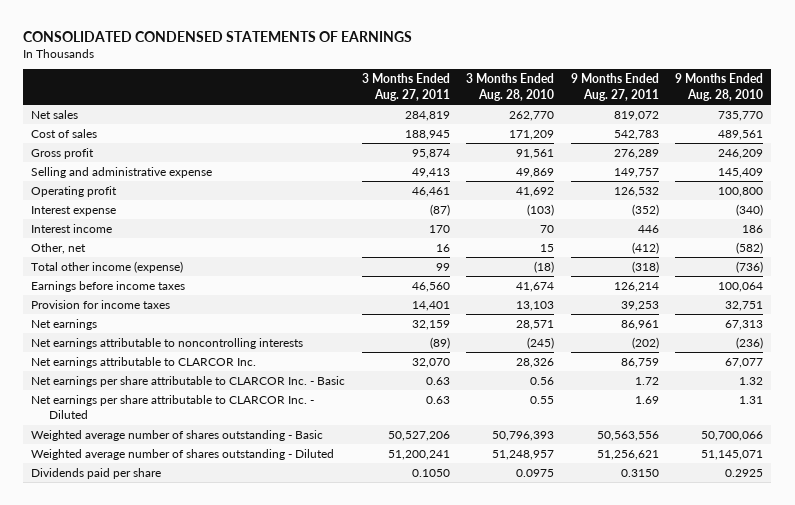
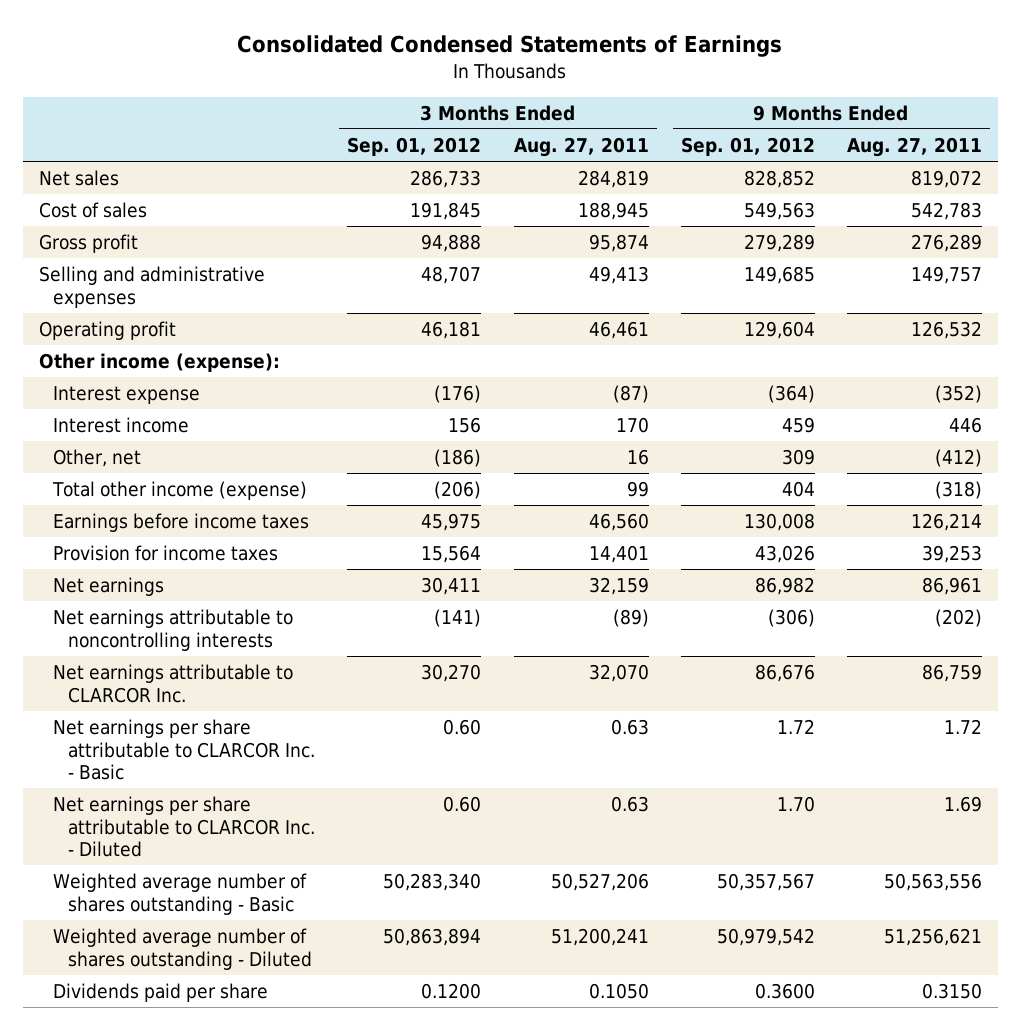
[23,30,413,42] CONSOLIDATED CONDENSED STATEMENTS OF EARNINGS -> [237,35,783,58] Consolidated Condensed Statements of Earnings
[466,73,555,101] 3 Months Ended Aug. 28, 2010 -> none
[675,73,764,101] 9 Months Ended Aug. 28, 2010 -> none
none -> [347,137,482,157] Sep. 01, 2012
none -> [680,137,815,157] Sep. 01, 2012
[31,166,213,178] Selling and administrative expense -> [38,266,265,308] Selling and administrative expenses
none -> [38,353,280,373] Other income (expense):

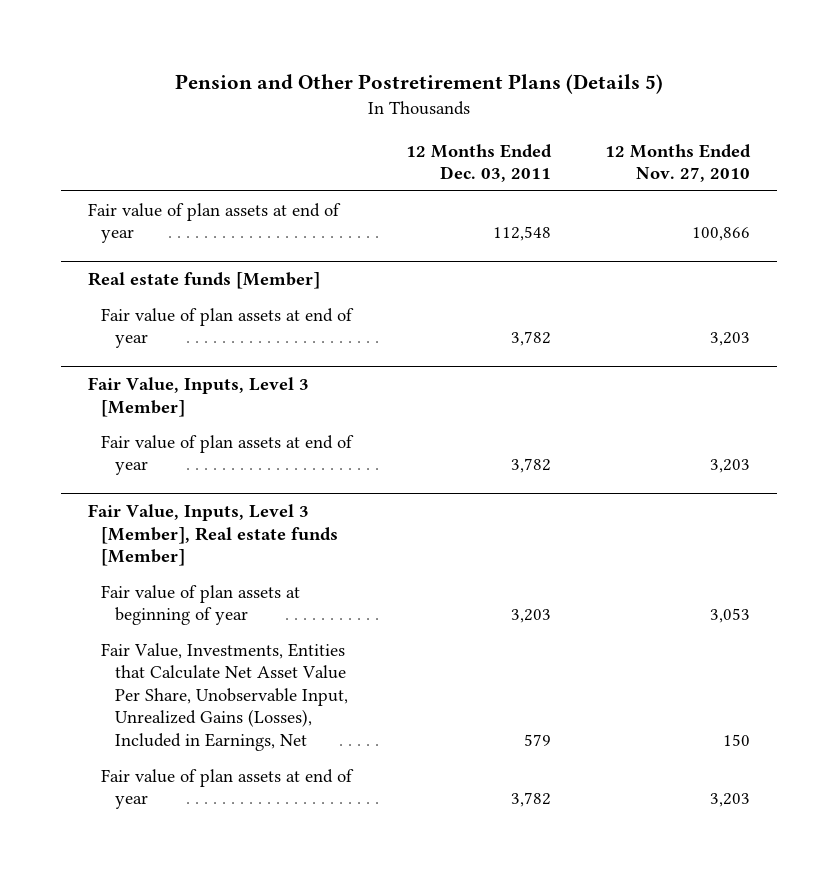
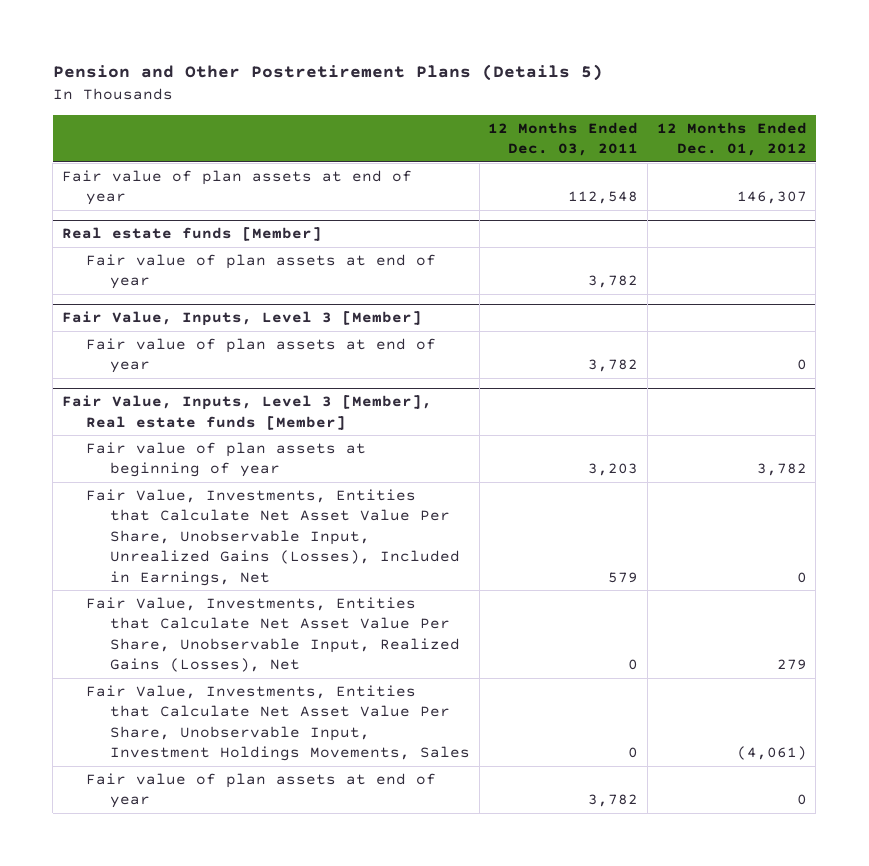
[605,143,752,183] 12 Months Ended Nov. 27, 2010 -> none
none -> [656,121,807,157] 12 Months Ended Dec. 01, 2012
none -> [85,596,460,673] Fair Value, Investments, Entities that Calculate Net Asset Value Per Share, Unobservable Input, Realized Gains (Losses), Net
none -> [85,684,470,762] Fair Value, Investments, Entities that Calculate Net Asset Value Per Share, Unobservable Input, Investment Holdings Movements, Sales

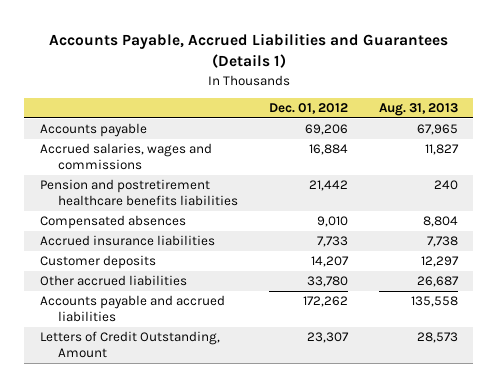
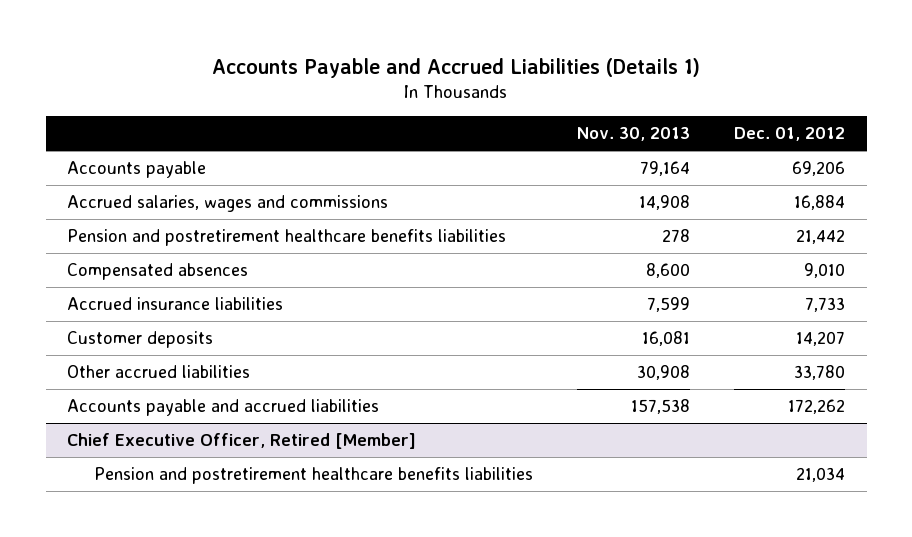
[48,33,448,69] Accounts Payable, Accrued Liabilities and Guarantees (Details 1) -> [212,57,701,78] Accounts Payable and Accrued Liabilities (Details 1)
[378,103,458,117] Aug. 31, 2013 -> none
none -> [577,127,691,142] Nov. 30, 2013
[39,331,220,358] Letters of Credit Outstanding, Amount -> none
none -> [67,433,417,450] Chief Executive Officer, Retired [Member]
none -> [94,467,534,485] Pension and postretirement healthcare benefits liabilities

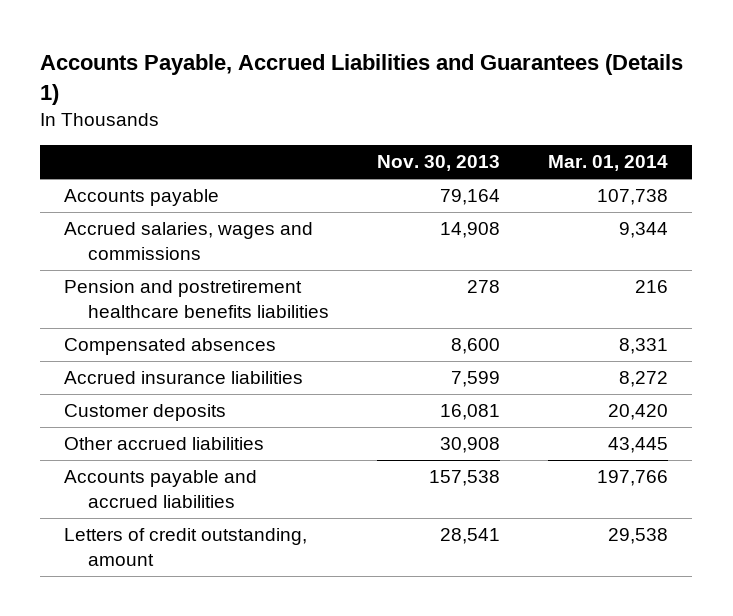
[212,57,701,78] Accounts Payable and Accrued Liabilities (Details 1) -> [40,54,684,105] Accounts Payable, Accrued Liabilities and Guarantees (Details 1)
[733,127,845,142] Dec. 01, 2012 -> none
none -> [548,155,669,172] Mar. 01, 2014
[67,433,417,450] Chief Executive Officer, Retired [Member] -> none
[94,467,534,485] Pension and postretirement healthcare benefits liabilities -> none
none -> [64,528,308,566] Letters of credit outstanding, amount

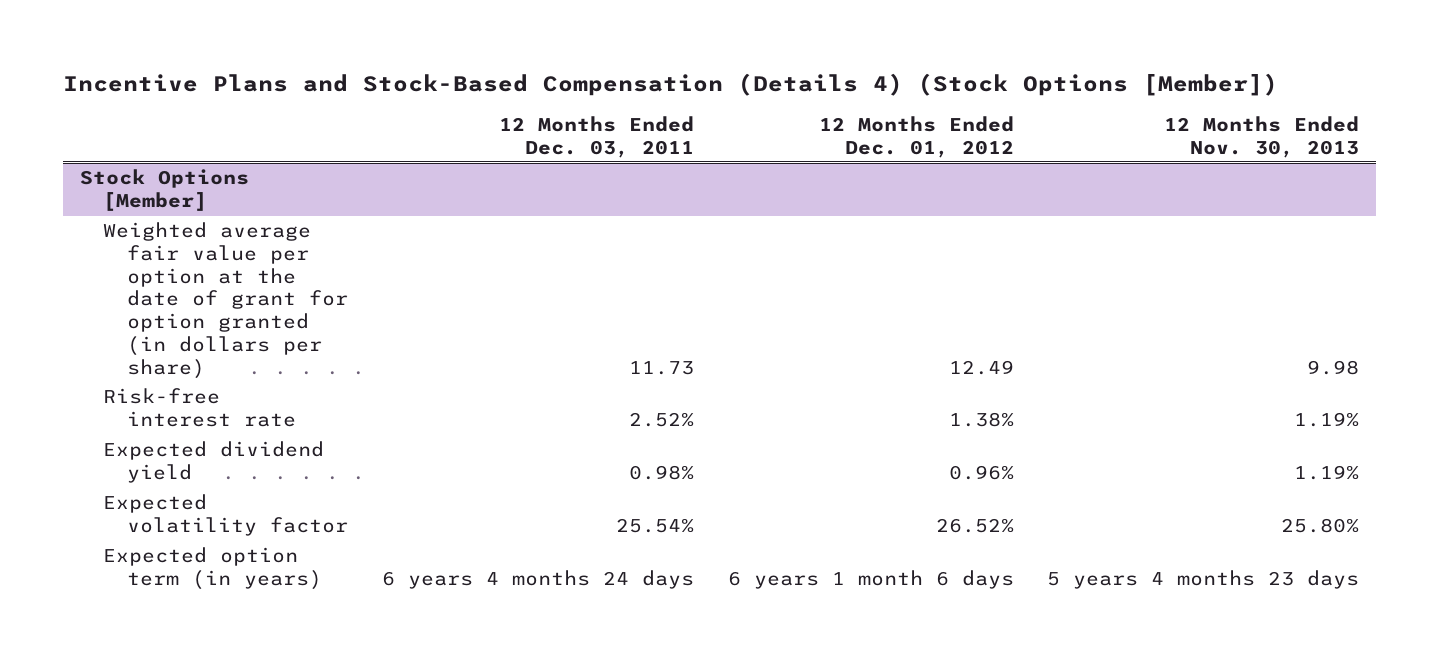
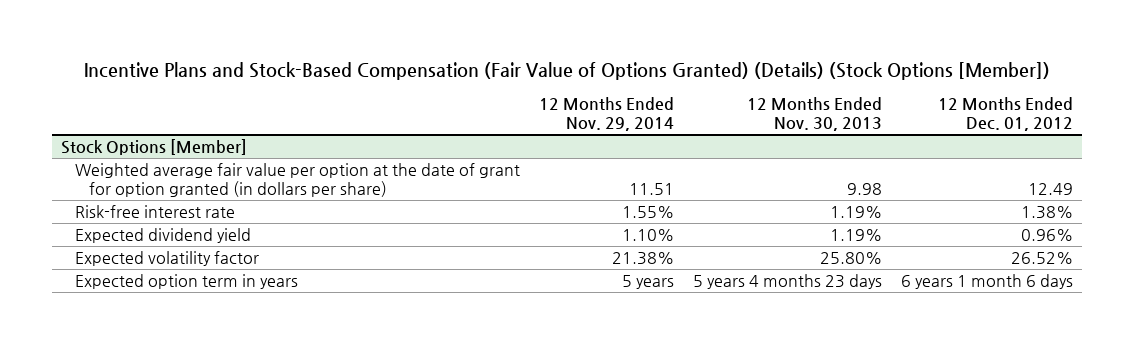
[62,73,1278,97] Incentive Plans and Stock-Based Compensation (Details 4) (Stock Options [Member]) -> [84,62,1051,81] Incentive Plans and Stock-Based Compensation (Fair Value of Options Granted) (Details) (Stock Options [Member])
[498,115,694,158] 12 Months Ended Dec. 03, 2011 -> none
none -> [539,97,675,132] 12 Months Ended Nov. 29, 2014
[103,547,323,591] Expected option term (in years) -> [75,274,299,290] Expected option term in years

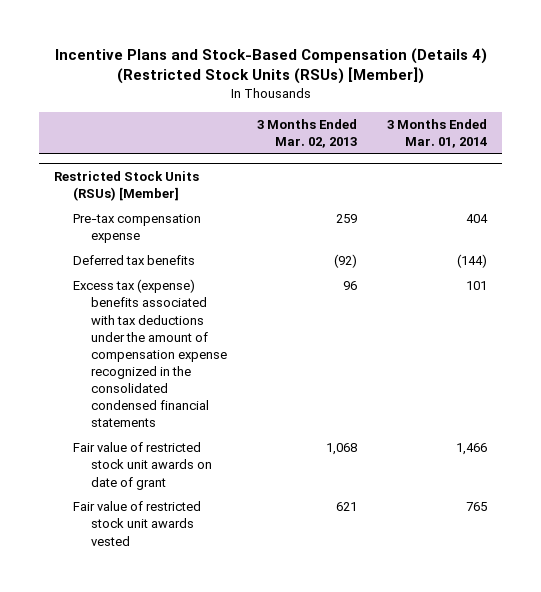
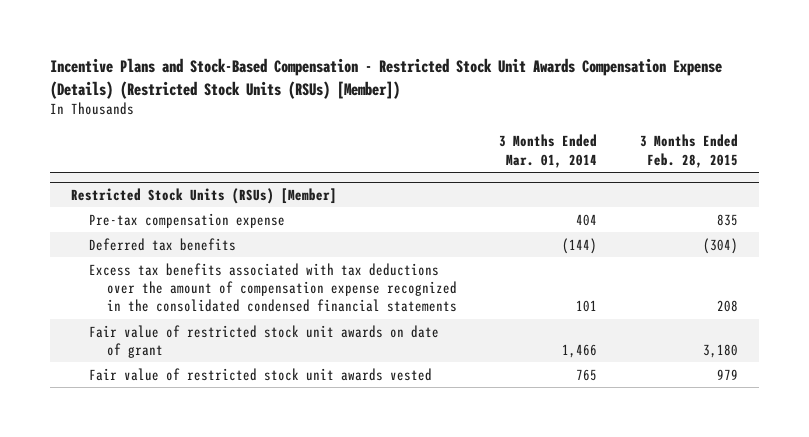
[54,47,487,85] Incentive Plans and Stock-Based Compensation (Details 4) (Restricted Stock Units (RSUs) [Member]) -> [50,58,723,99] Incentive Plans and Stock-Based Compensation - Restricted Stock Unit Awards Compensation Expense (Details) (Restricted Stock Units (RSUs) [Member])
[256,118,357,148] 3 Months Ended Mar. 02, 2013 -> none
none -> [639,134,738,168] 3 Months Ended Feb. 28, 2015
[72,279,228,428] Excess tax (expense) benefits associated with tax deductions under the amount of compensation expense recognized in the consolidated condensed financial statements -> [89,262,458,313] Excess tax benefits associated with tax deductions over the amount of compensation expense recognized in the consolidated condensed financial statements

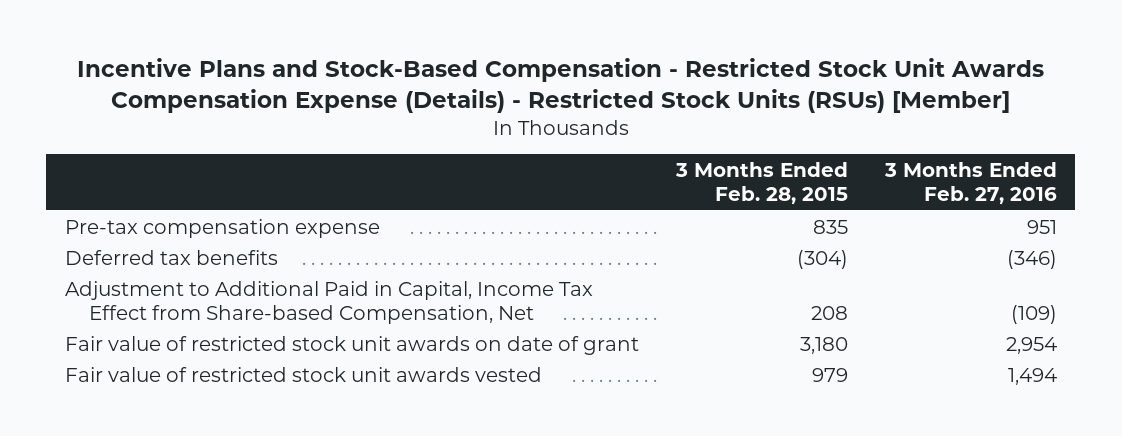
[50,58,723,99] Incentive Plans and Stock-Based Compensation - Restricted Stock Unit Awards Compensation Expense (Details) (Restricted Stock Units (RSUs) [Member]) -> [76,58,1044,113] Incentive Plans and Stock-Based Compensation - Restricted Stock Unit Awards Compensation Expense (Details) - Restricted Stock Units (RSUs) [Member]
[499,134,598,168] 3 Months Ended Mar. 01, 2014 -> none
none -> [883,162,1057,205] 3 Months Ended Feb. 27, 2016
[71,187,338,204] Restricted Stock Units (RSUs) [Member] -> none
[89,262,458,313] Excess tax benefits associated with tax deductions over the amount of compensation expense recognized in the consolidated condensed financial statements -> none
none -> [64,280,593,324] Adjustment to Additional Paid in Capital, Income Tax Effect from Share-based Compensation, Net

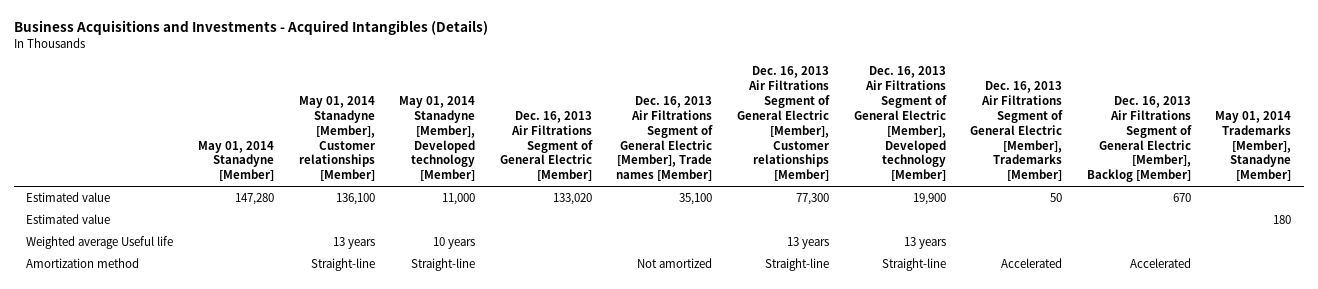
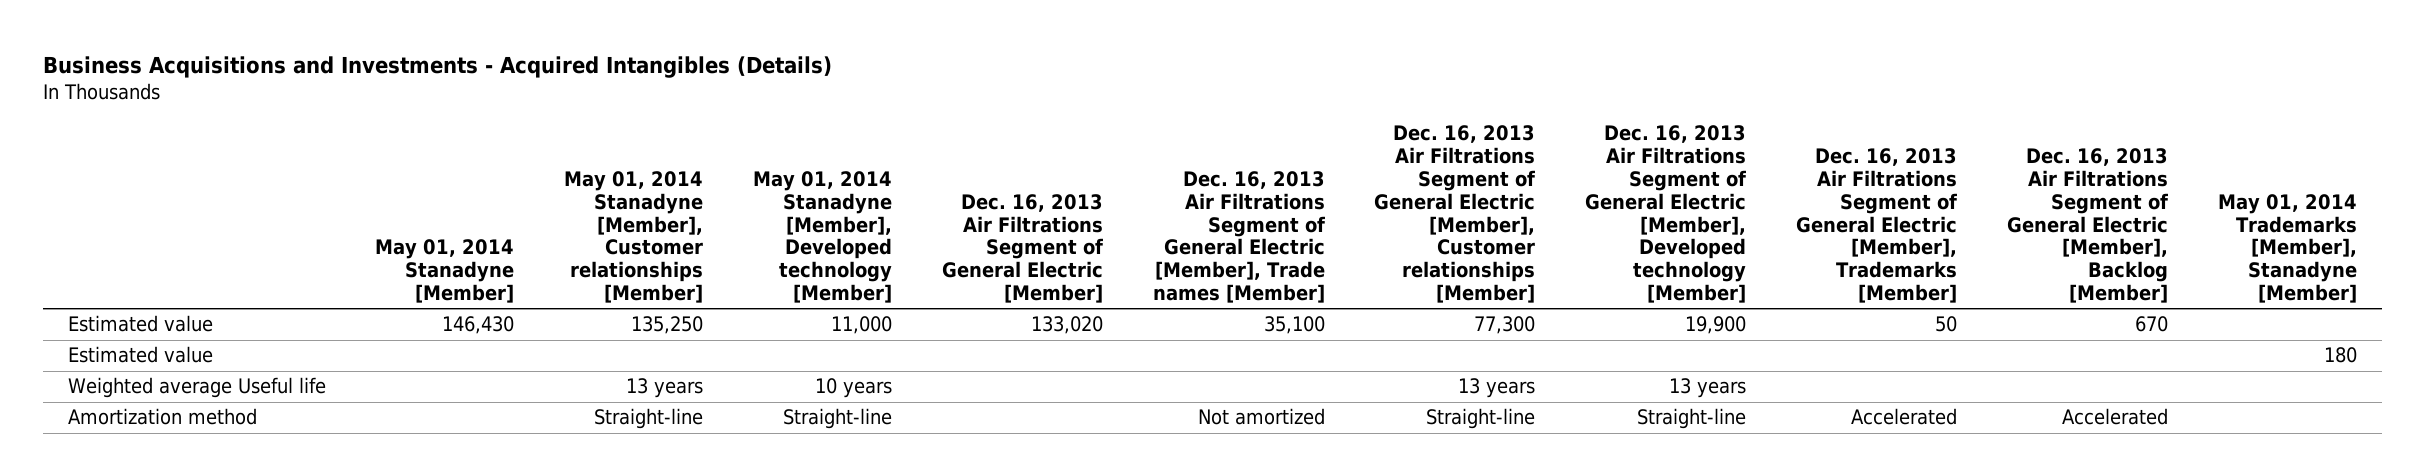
[234,193,274,206] 147,280 -> [442,316,515,335] 146,430
[335,193,375,206] 136,100 -> [631,316,704,335] 135,250

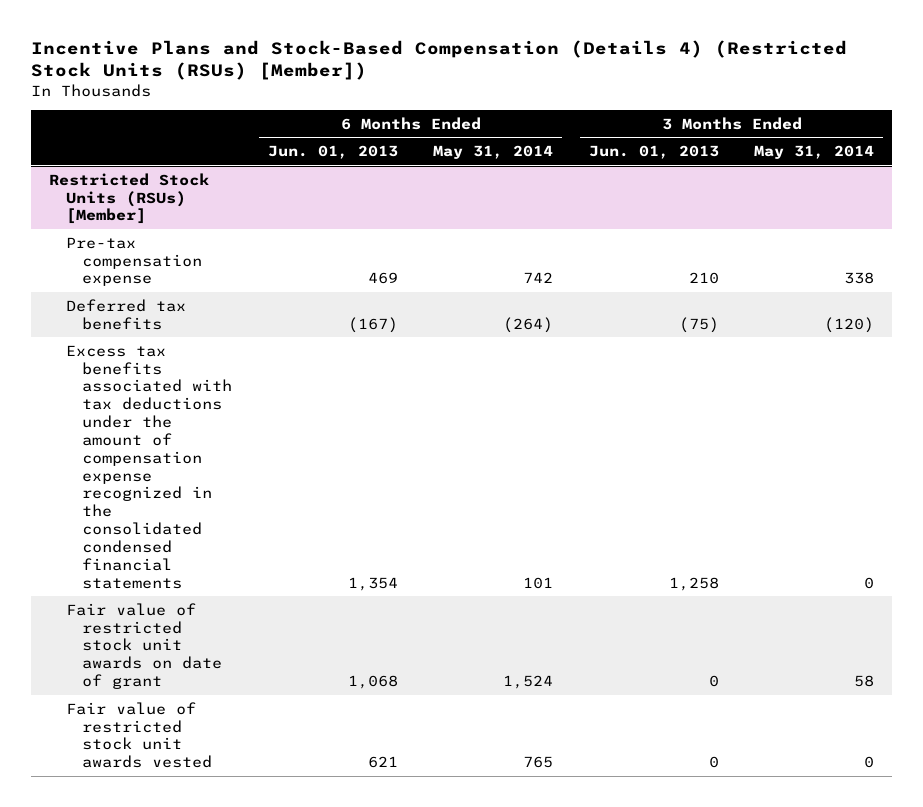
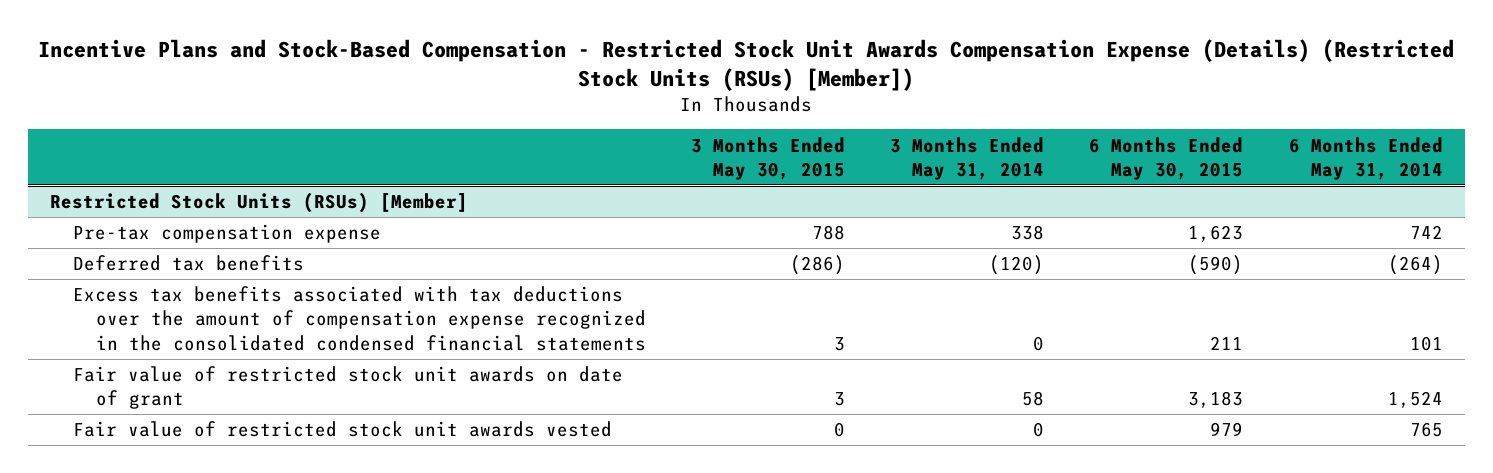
[31,39,848,81] Incentive Plans and Stock-Based Compensation (Details 4) (Restricted Stock Units (RSUs) [Member]) -> [38,38,1455,91] Incentive Plans and Stock-Based Compensation - Restricted Stock Unit Awards Compensation Expense (Details) (Restricted Stock Units (RSUs) [Member])
[267,145,398,160] Jun. 01, 2013 -> none
[588,145,719,160] Jun. 01, 2013 -> none
none -> [691,136,846,180] 3 Months Ended May 30, 2015
none -> [1089,136,1244,180] 6 Months Ended May 30, 2015
[65,344,233,589] Excess tax benefits associated with tax deductions under the amount of compensation expense recognized in the consolidated condensed financial statements -> [73,286,647,351] Excess tax benefits associated with tax deductions over the amount of compensation expense recognized in the consolidated condensed financial statements

